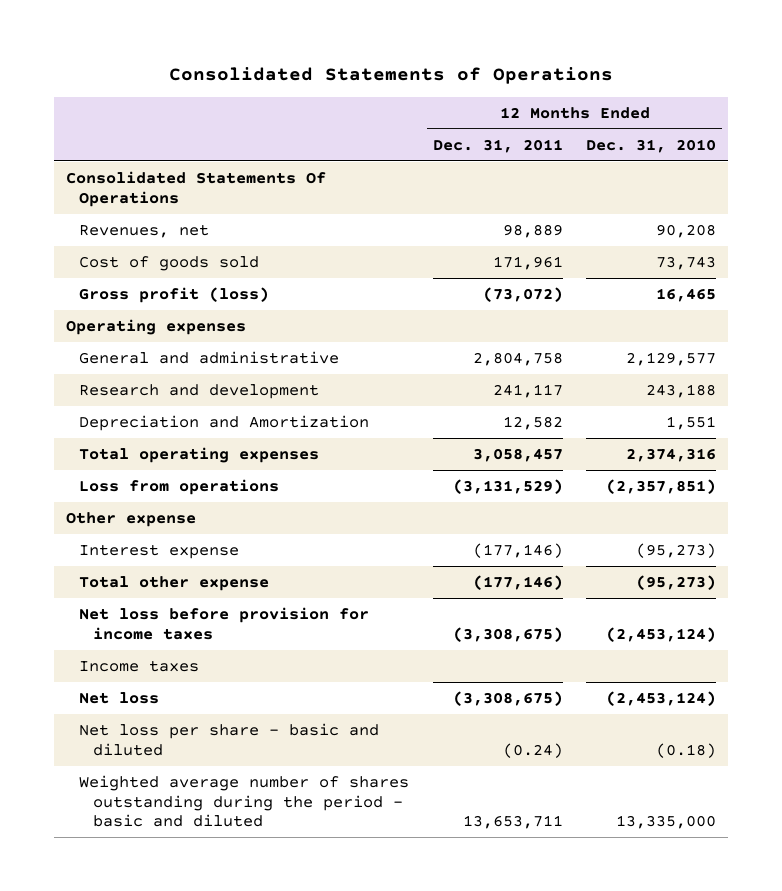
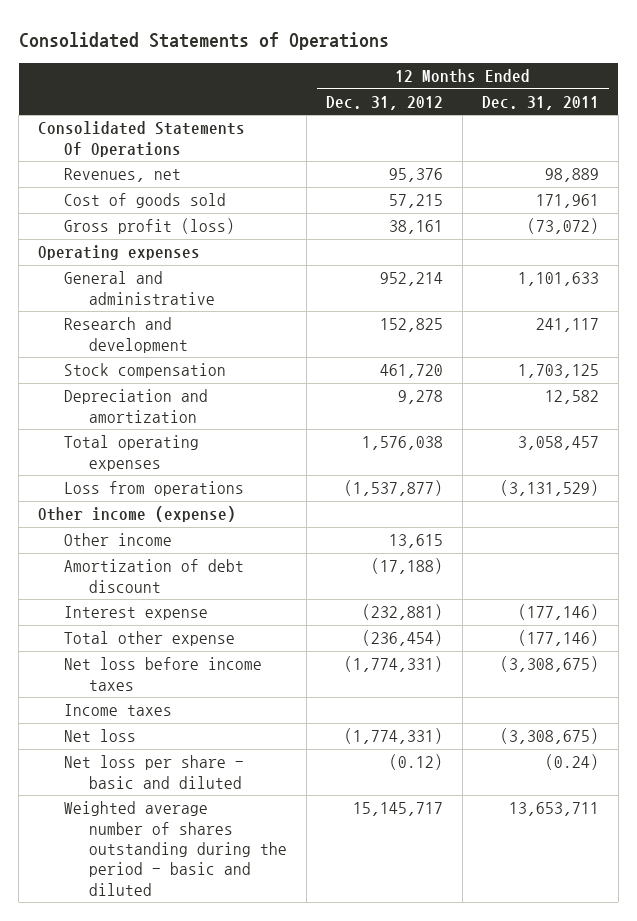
[586,138,717,153] Dec. 31, 2010 -> none
none -> [326,95,444,110] Dec. 31, 2012
[472,351,563,366] 2,804,758 -> [517,272,599,287] 1,101,633
none -> [63,363,226,379] Stock compensation
[79,414,370,431] Depreciation and Amortization -> [63,389,208,423] Depreciation and amortization
[65,511,196,527] Other expense -> [38,506,237,523] Other income (expense)
none -> [63,533,172,547] Other income
none -> [63,559,244,593] Amortization of debt discount
[79,606,370,640] Net loss before provision for income taxes -> [63,657,262,691] Net loss before income taxes

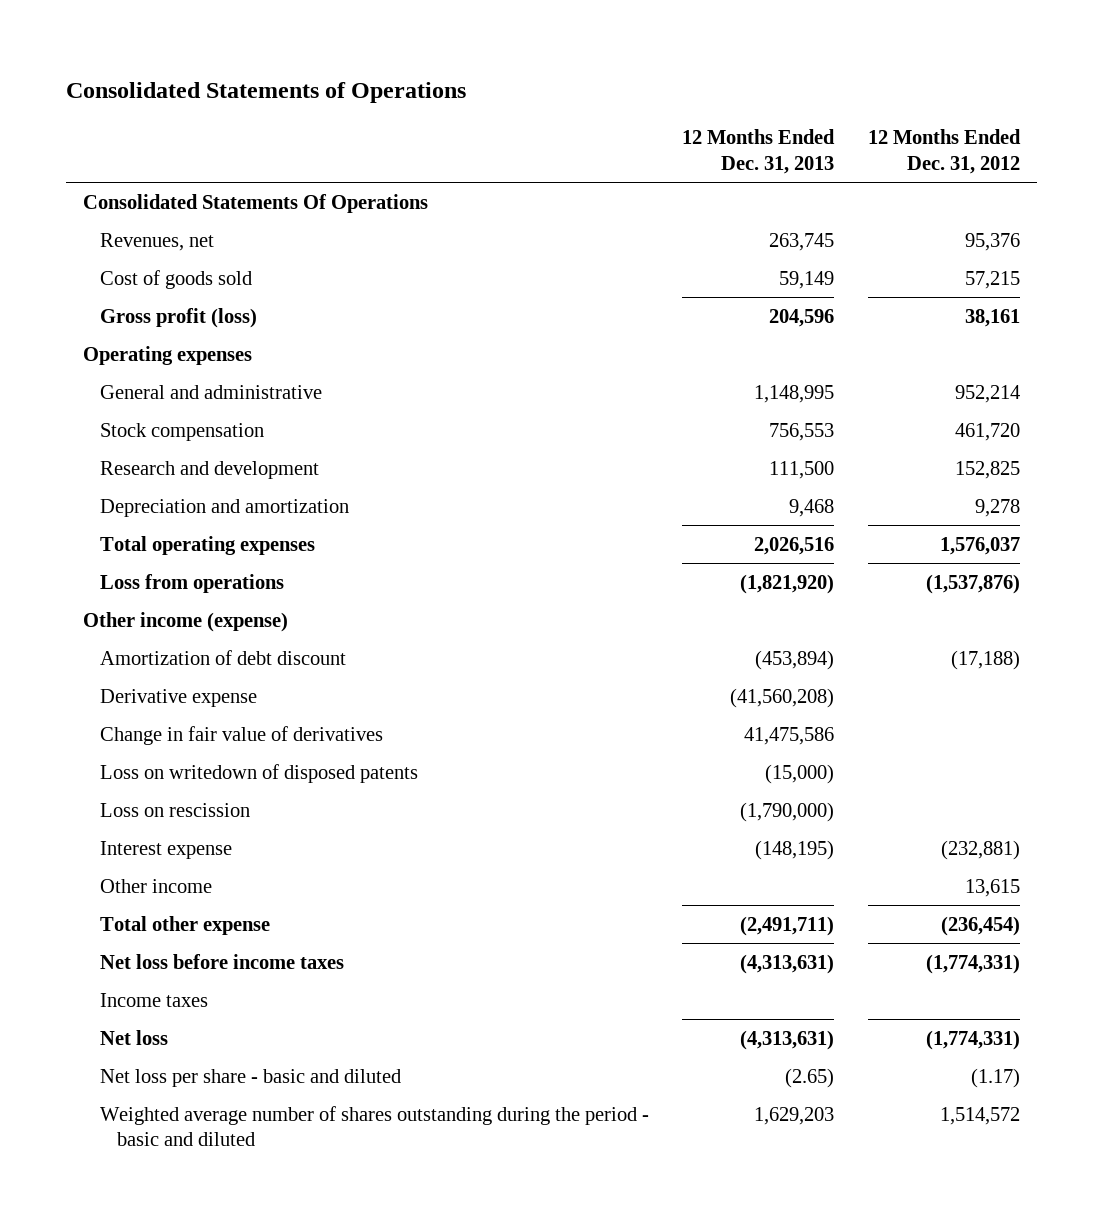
[481,95,599,110] Dec. 31, 2011 -> none
none -> [682,129,836,175] 12 Months Ended Dec. 31, 2013
[63,317,189,353] Research and development -> [99,460,319,479] Research and development
[362,436,444,451] 1,576,038 -> [939,536,1020,555] 1,576,037
[344,480,444,497] (1,537,877) -> [925,573,1020,594] (1,537,876)
none -> [99,688,257,707] Derivative expense
none -> [99,725,383,745] Change in fair value of derivatives
none -> [99,763,418,783] Loss on writedown of disposed patents
none -> [99,802,250,817] Loss on rescission
[63,533,172,547] Other income -> [99,878,212,893] Other income
[389,754,444,771] (0.12) -> [970,1067,1020,1088] (1.17)
[353,802,444,817] 15,145,717 -> [939,1106,1020,1125] 1,514,572

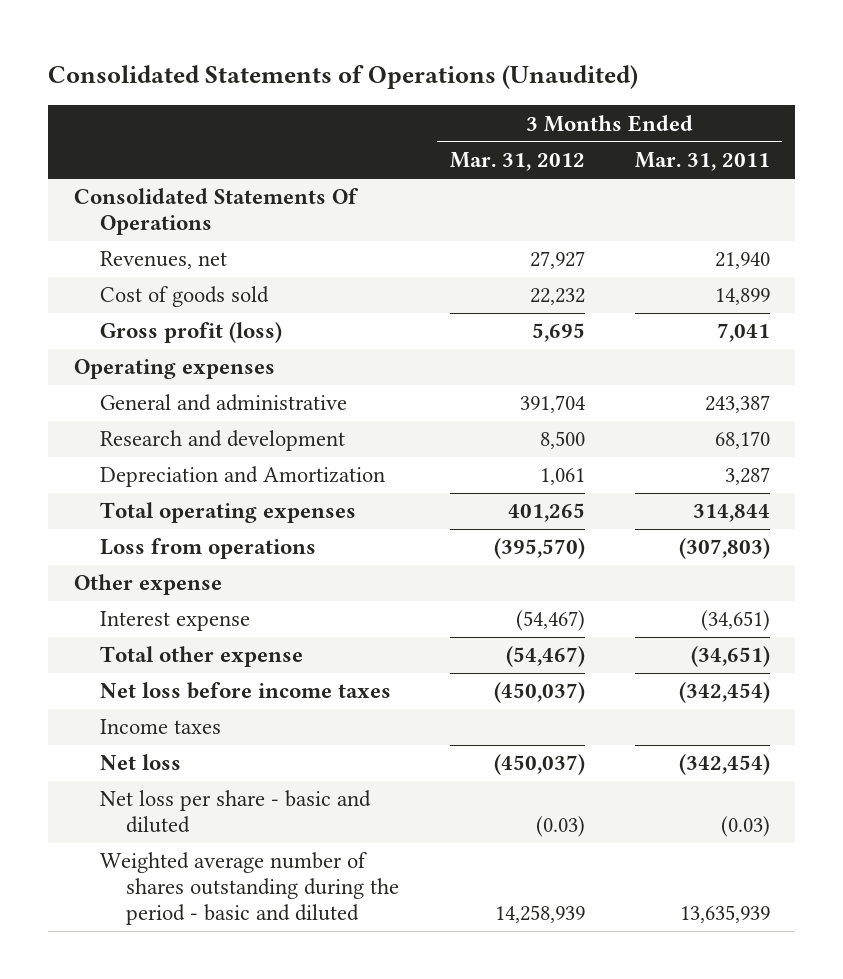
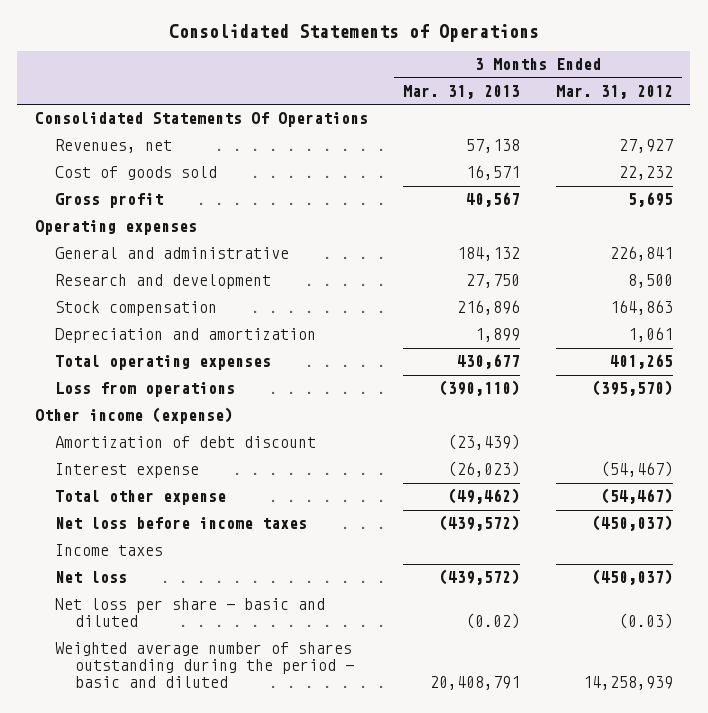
[48,65,639,90] Consolidated Statements of Operations (Unaudited) -> [168,23,539,42] Consolidated Statements of Operations
[634,152,770,172] Mar. 31, 2011 -> none
none -> [403,85,521,100] Mar. 31, 2013
[99,322,282,344] Gross profit (loss) -> [55,193,164,209] Gross profit
[519,395,585,414] 391,704 -> [609,246,673,262] 226,841
none -> [55,301,218,317] Stock compensation
[99,466,385,488] Depreciation and Amortization -> [55,328,317,344] Depreciation and amortization
[73,574,222,596] Other expense -> [34,407,233,425] Other income (expense)
none -> [55,436,317,449] Amortization of debt discount

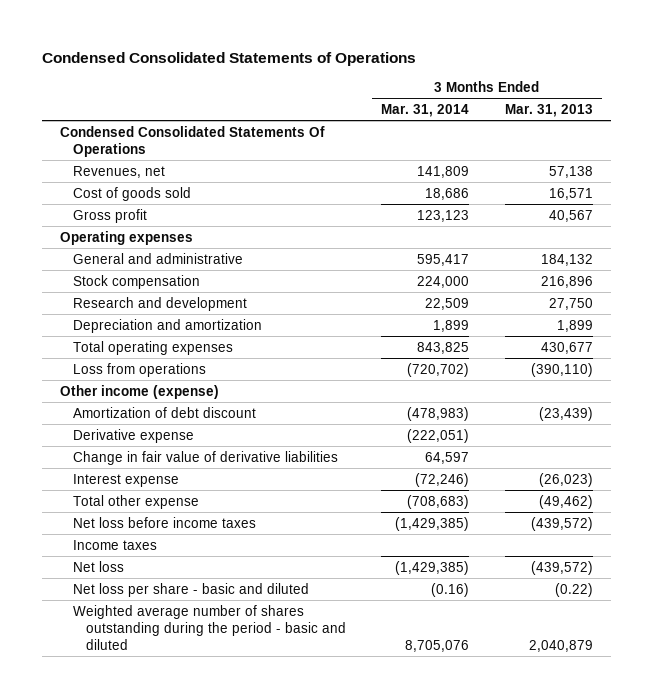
[168,23,539,42] Consolidated Statements of Operations -> [42,51,417,66] Condensed Consolidated Statements of Operations
[555,85,673,100] Mar. 31, 2012 -> none
none -> [381,103,470,117] Mar. 31, 2014
[34,112,368,128] Consolidated Statements Of Operations -> [59,125,325,157] Condensed Consolidated Statements Of Operations
[55,274,272,290] Research and development -> [72,296,247,311] Research and development
none -> [72,428,194,443] Derivative expense
none -> [72,450,338,465] Change in fair value of derivative liabilities
[466,613,521,630] (0.02) -> [554,582,593,597] (0.22)
[430,676,521,691] 20,408,791 -> [528,639,593,652] 2,040,879

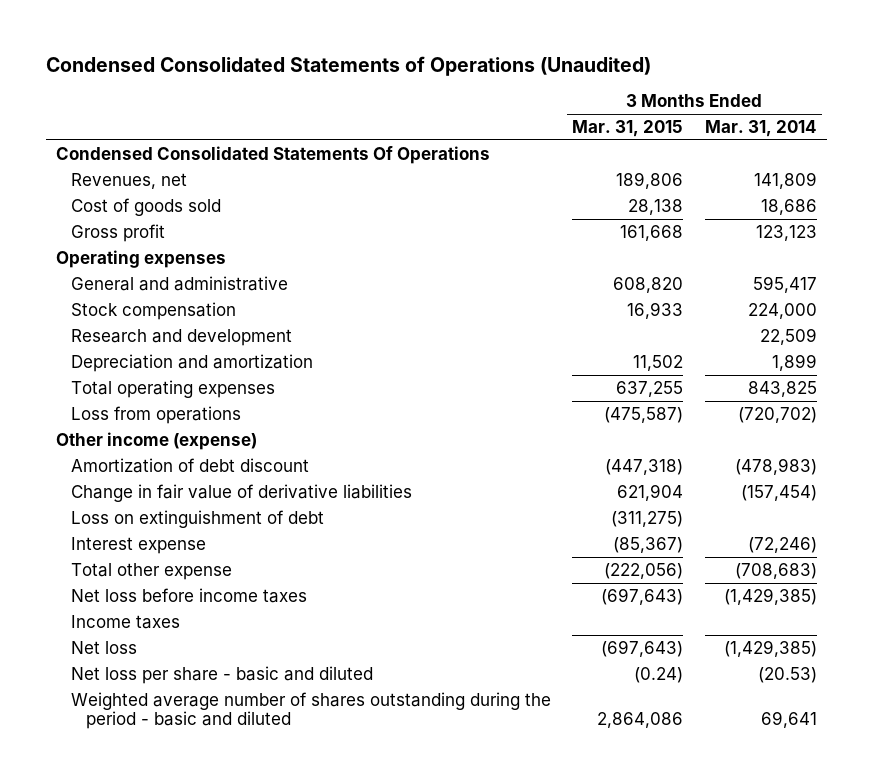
[42,51,417,66] Condensed Consolidated Statements of Operations -> [45,55,651,76] Condensed Consolidated Statements of Operations (Unaudited)
[504,103,593,117] Mar. 31, 2013 -> none
none -> [572,120,684,138] Mar. 31, 2015
[72,428,194,443] Derivative expense -> none
[425,451,470,464] 64,597 -> [740,484,817,501] (157,454)
none -> [71,509,325,528] Loss on extinguishment of debt
[431,582,470,597] (0.16) -> [757,666,817,683] (20.53)
[405,639,470,652] 8,705,076 -> [760,711,817,729] 69,641

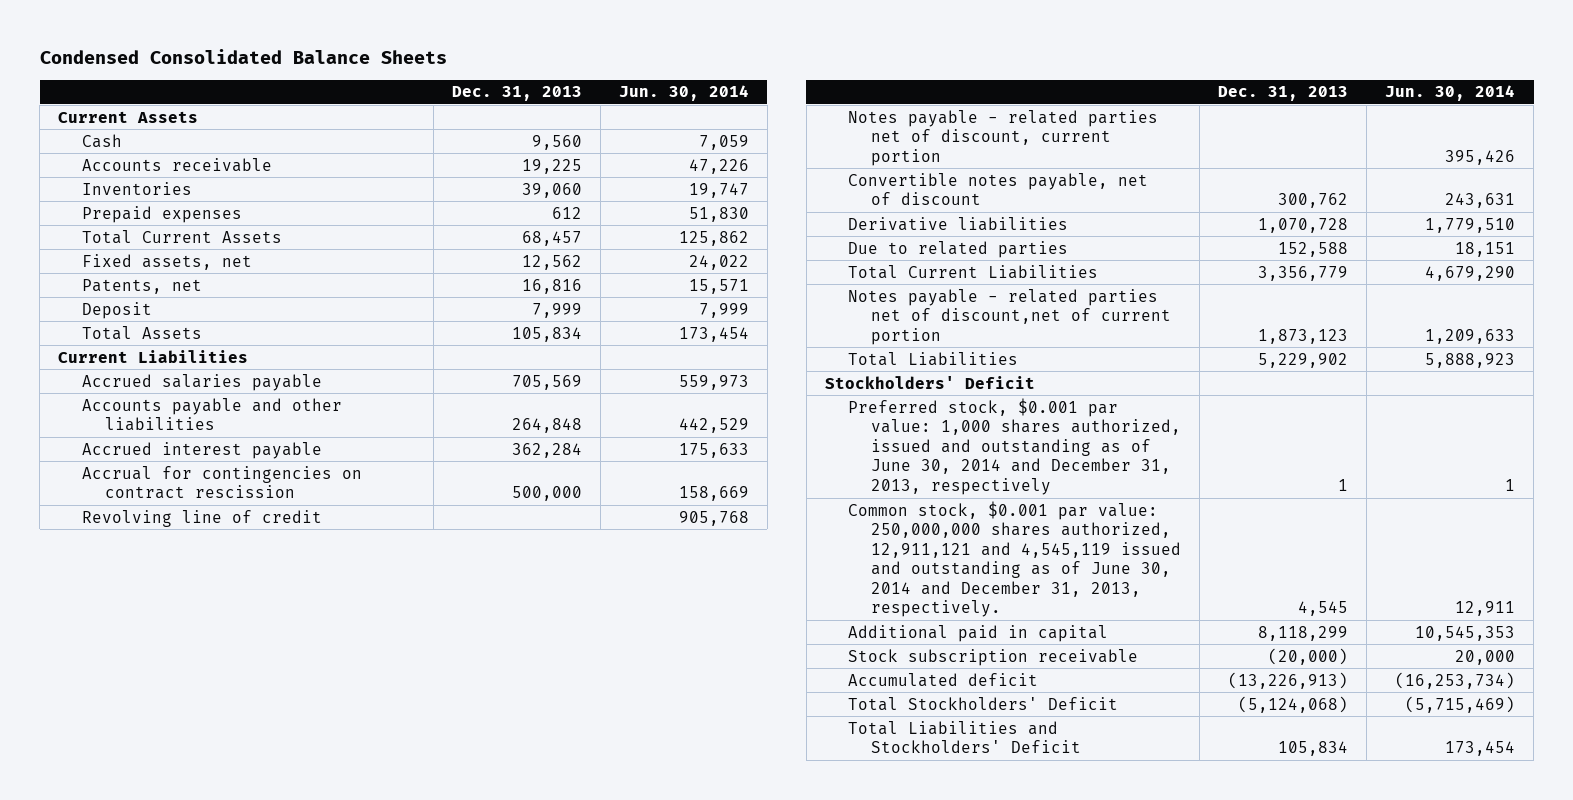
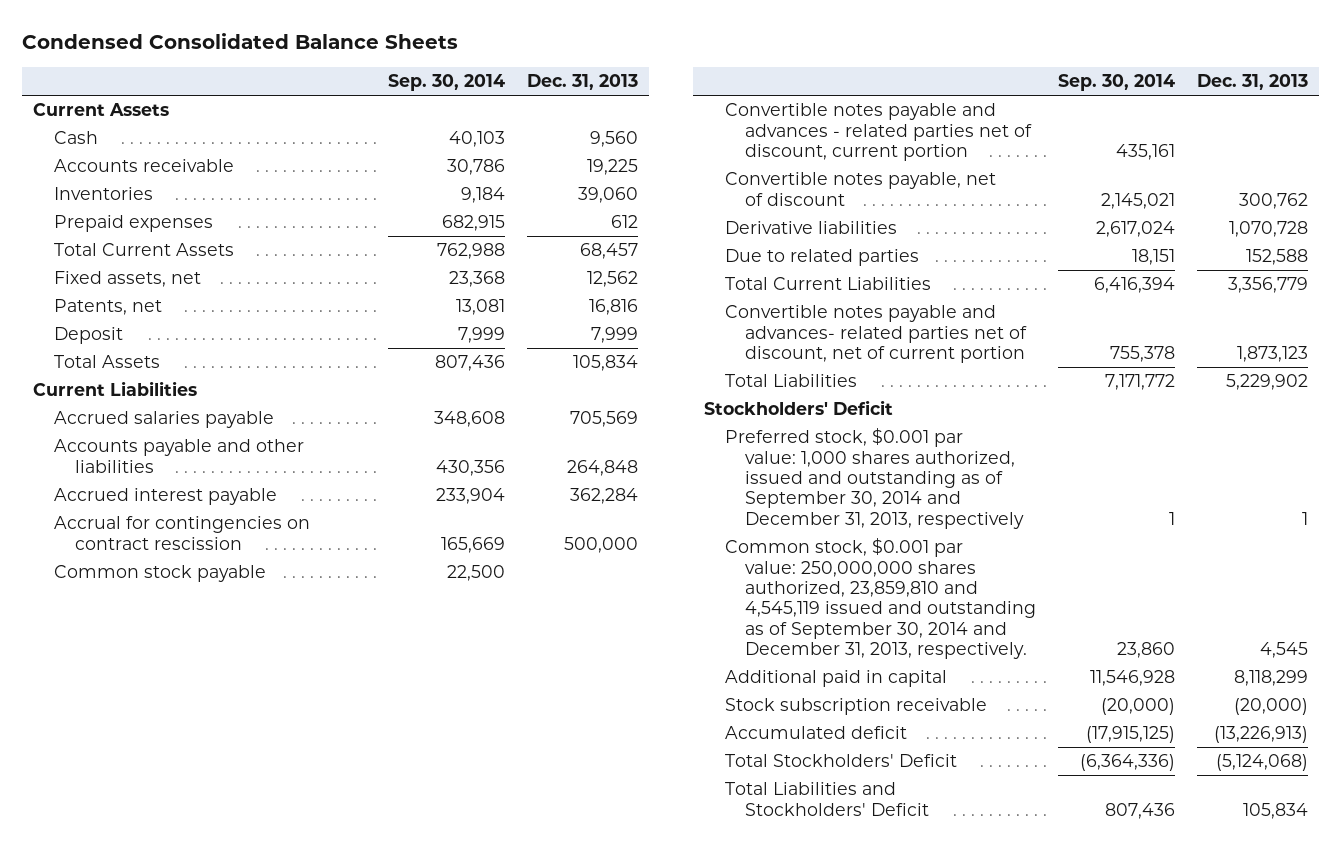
[618,85,749,102] Jun. 30, 2014 -> none
none -> [387,74,505,92] Sep. 30, 2014
[81,509,322,527] Revolving line of credit -> none
none -> [54,565,267,583] Common stock payable
[847,109,1158,166] Notes payable - related parties net of discount, current portion -> [724,103,1033,161] Convertible notes payable and advances - related parties net of discount, current portion
[847,288,1172,345] Notes payable - related parties net of discount,net of current portion -> [724,305,1028,363] Convertible notes payable and advances- related parties net of discount, net of current portion
[847,397,1182,495] Preferred stock, $0.001 par value: 1,000 shares authorized, issued and outstanding as of June 30, 2014 and December 31, 2013, respectively -> [724,428,1025,529] Preferred stock, $0.001 par value: 1,000 shares authorized, issued and outstanding as of September 30, 2014 and December 31, 2013, respectively
[847,500,1182,618] Common stock, $0.001 par value: 250,000,000 shares authorized, 12,911,121 and 4,545,119 issued and outstanding as of June 30, 2014 and December 31, 2013, respectively. -> [724,538,1037,660] Common stock, $0.001 par value: 250,000,000 shares authorized, 23,859,810 and 4,545,119 issued and outstanding as of September 30, 2014 and December 31, 2013, respectively.

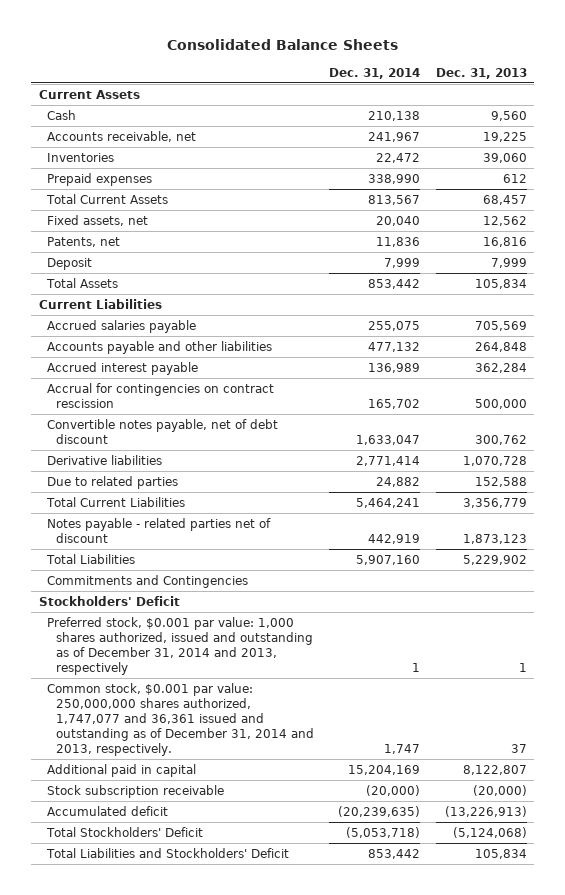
[22,33,459,50] Condensed Consolidated Balance Sheets -> [166,38,398,50] Consolidated Balance Sheets
[387,74,505,92] Sep. 30, 2014 -> none
none -> [329,67,421,79] Dec. 31, 2014
[54,159,235,173] Accounts receivable -> [47,130,197,142] Accounts receivable, net
[54,565,267,583] Common stock payable -> none
[724,103,1033,161] Convertible notes payable and advances - related parties net of discount, current portion -> none
[724,172,996,206] Convertible notes payable, net of discount -> [47,418,279,444] Convertible notes payable, net of debt discount
[724,305,1028,363] Convertible notes payable and advances- related parties net of discount, net of current portion -> [47,517,272,543] Notes payable - related parties net of discount
none -> [47,574,249,588] Commitments and Contingencies
[724,428,1025,529] Preferred stock, $0.001 par value: 1,000 shares authorized, issued and outstanding as of September 30, 2014 and December 31, 2013, respectively -> [47,616,313,675] Preferred stock, $0.001 par value: 1,000 shares authorized, issued and outstanding as of December 31, 2014 and 2013, respectively
[724,538,1037,660] Common stock, $0.001 par value: 250,000,000 shares authorized, 23,859,810 and 4,545,119 issued and outstanding as of September 30, 2014 and December 31, 2013, respectively. -> [47,682,314,756] Common stock, $0.001 par value: 250,000,000 shares authorized, 1,747,077 and 36,361 issued and outstanding as of December 31, 2014 and 2013, respectively.
[1260,642,1309,659] 4,545 -> [510,743,527,753] 37
[1234,670,1309,687] 8,118,299 -> [462,764,527,775] 8,122,807

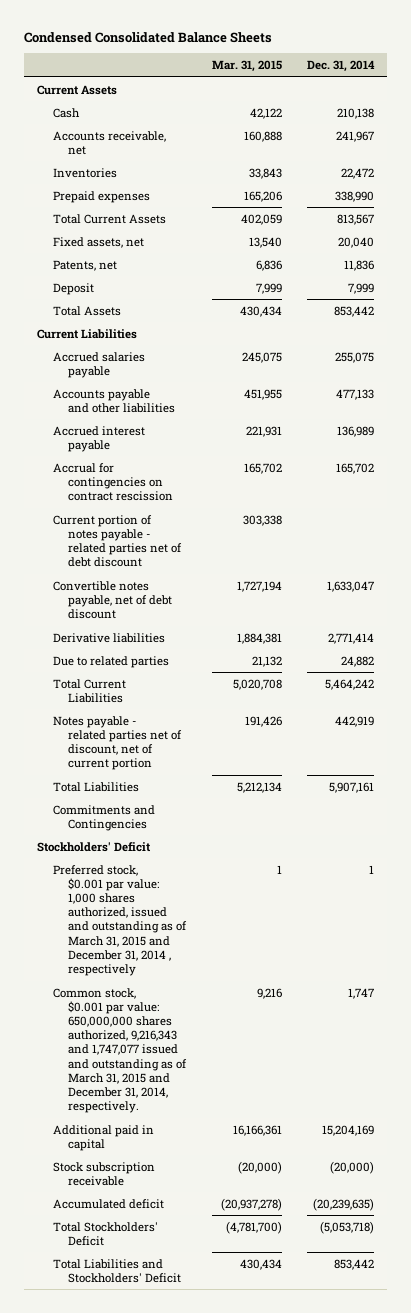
[166,38,398,50] Consolidated Balance Sheets -> [24,32,273,44] Condensed Consolidated Balance Sheets
[435,67,527,79] Dec. 31, 2013 -> none
none -> [211,60,282,73] Mar. 31, 2015
[368,341,421,352] 477,132 -> [336,388,375,400] 477,133
none -> [52,514,183,568] Current portion of notes payable - related parties net of debt discount
[356,497,421,508] 5,464,241 -> [325,678,375,690] 5,464,242
[47,517,272,543] Notes payable - related parties net of discount -> [52,715,183,771] Notes payable - related parties net of discount, net of current portion
[356,554,421,565] 5,907,160 -> [329,781,375,793] 5,907,161
[47,616,313,675] Preferred stock, $0.001 par value: 1,000 shares authorized, issued and outstanding as of December 31, 2014 and 2013, respectively -> [52,864,188,977] Preferred stock, $0.001 par value: 1,000 shares authorized, issued and outstanding as of March 31, 2015 and December 31, 2014 , respectively
[47,682,314,756] Common stock, $0.001 par value: 250,000,000 shares authorized, 1,747,077 and 36,361 issued and outstanding as of December 31, 2014 and 2013, respectively. -> [52,987,188,1114] Common stock, $0.001 par value: 650,000,000 shares authorized, 9,216,343 and 1,747,077 issued and outstanding as of March 31, 2015 and December 31, 2014, respectively.

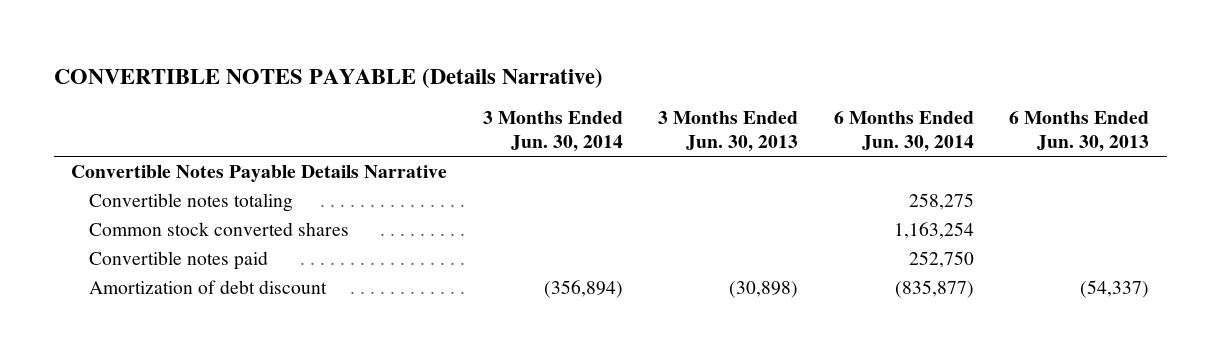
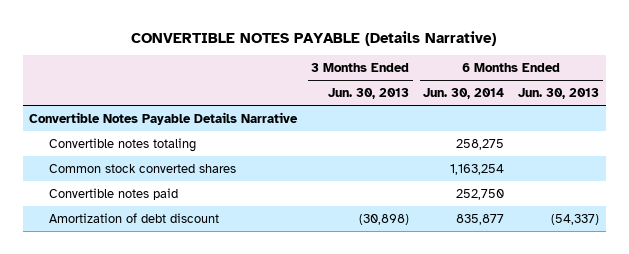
[482,111,623,153] 3 Months Ended Jun. 30, 2014 -> none
[894,280,974,299] (835,877) -> [456,213,505,225] 835,877

